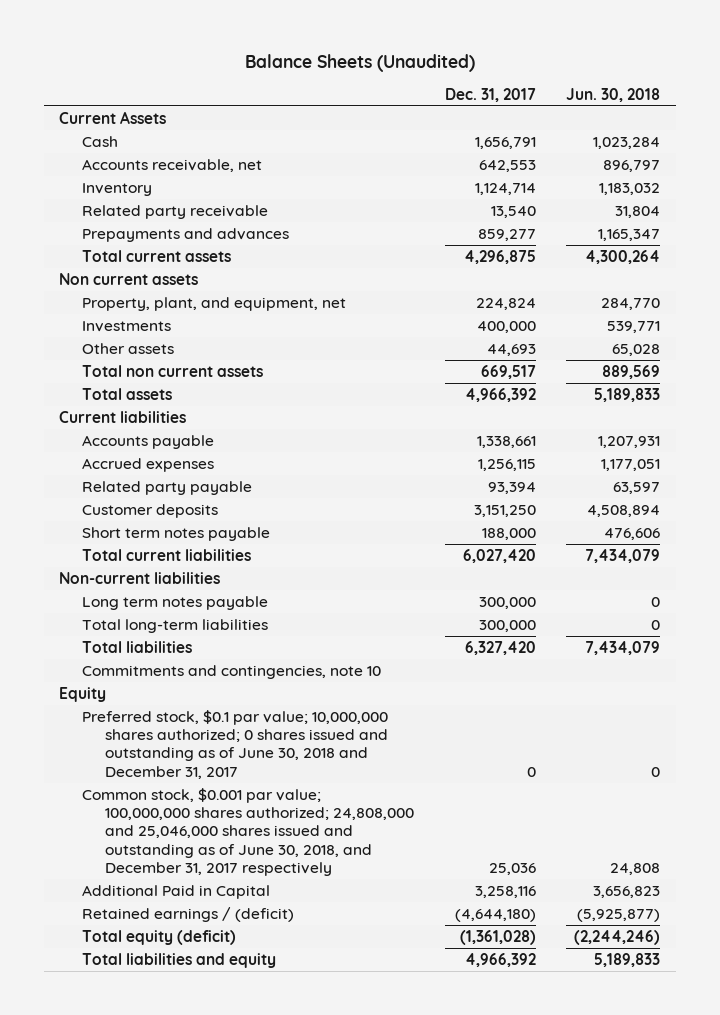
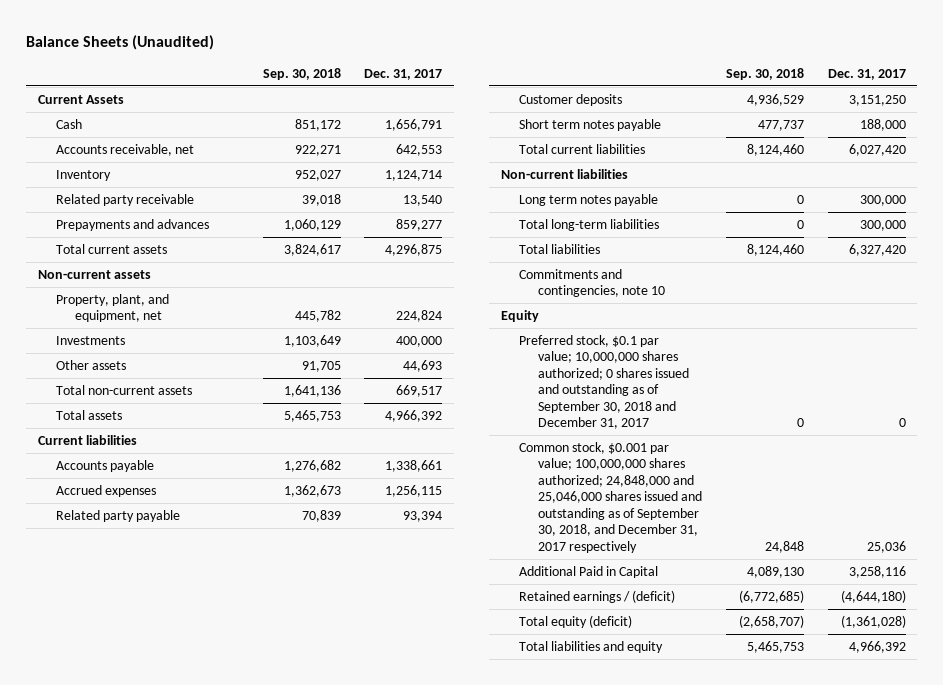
[566,87,661,102] Jun. 30, 2018 -> none
none -> [262,67,341,80] Sep. 30, 2018
[59,272,199,285] Non current assets -> [37,269,151,279] Non-current assets
[82,364,264,377] Total non current assets -> [56,384,193,395] Total non-current assets
[82,709,389,779] Preferred stock, $0.1 par value; 10,000,000 shares authorized; 0 shares issued and outstanding as of June 30, 2018 and December 31, 2017 -> [519,334,689,430] Preferred stock, $0.1 par value; 10,000,000 shares authorized; 0 shares issued and outstanding as of September 30, 2018 and December 31, 2017
[82,787,414,877] Common stock, $0.001 par value; 100,000,000 shares authorized; 24,808,000 and 25,046,000 shares issued and outstanding as of June 30, 2018, and December 31, 2017 respectively -> [519,441,702,553] Common stock, $0.001 par value; 100,000,000 shares authorized; 24,848,000 and 25,046,000 shares issued and outstanding as of September 30, 2018, and December 31, 2017 respectively

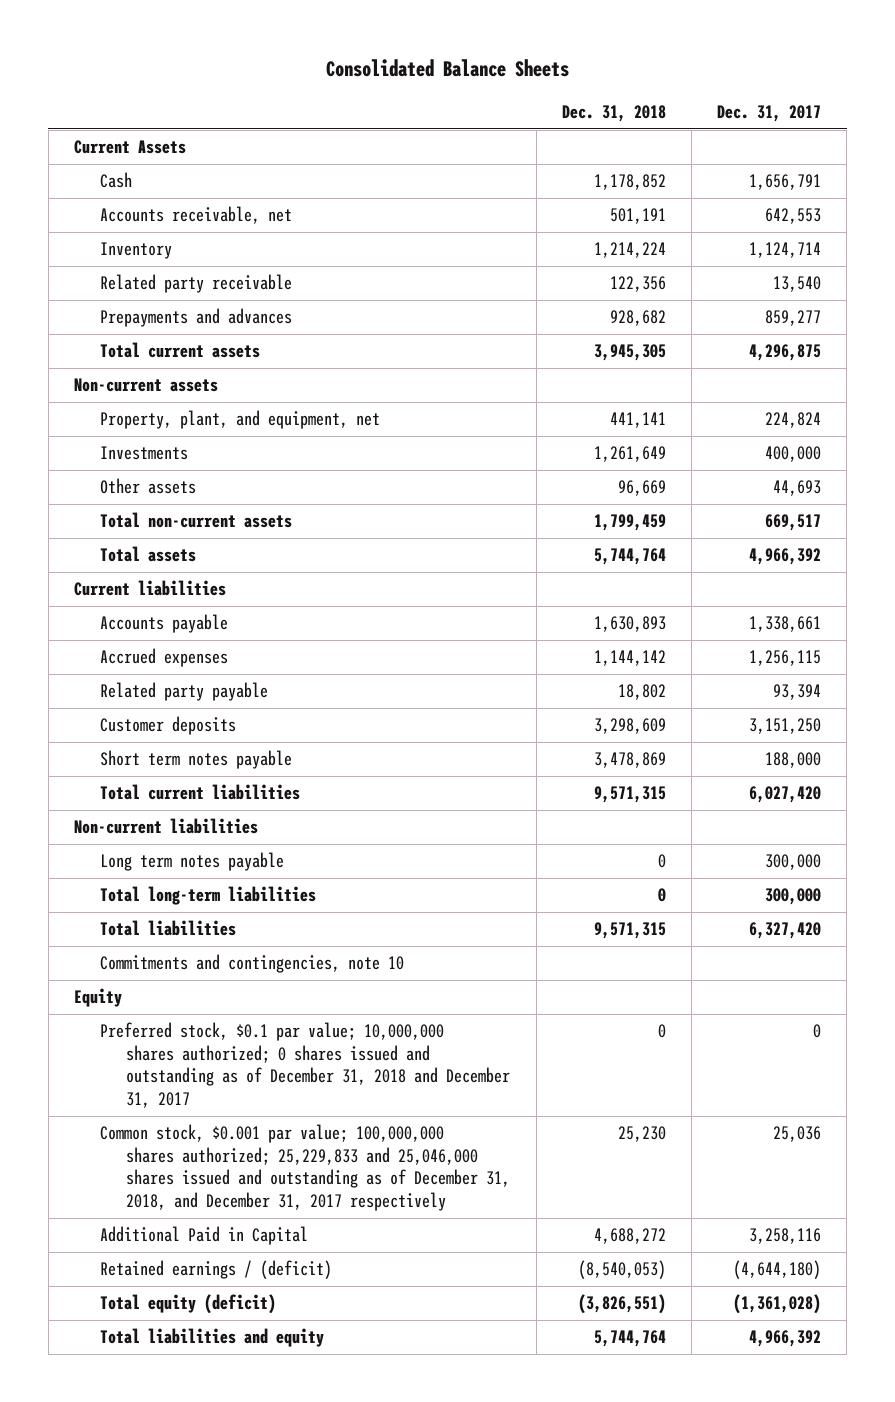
[25,35,214,51] Balance Sheets (Unaudited) -> [325,59,569,78] Consolidated Balance Sheets
[262,67,341,80] Sep. 30, 2018 -> none
none -> [561,104,666,122] Dec. 31, 2018
[519,334,689,430] Preferred stock, $0.1 par value; 10,000,000 shares authorized; 0 shares issued and outstanding as of September 30, 2018 and December 31, 2017 -> [100,1022,511,1108] Preferred stock, $0.1 par value; 10,000,000 shares authorized; 0 shares issued and outstanding as of December 31, 2018 and December 31, 2017
[519,441,702,553] Common stock, $0.001 par value; 100,000,000 shares authorized; 24,848,000 and 25,046,000 shares issued and outstanding as of September 30, 2018, and December 31, 2017 respectively -> [100,1124,511,1211] Common stock, $0.001 par value; 100,000,000 shares authorized; 25,229,833 and 25,046,000 shares issued and outstanding as of December 31, 2018, and December 31, 2017 respectively

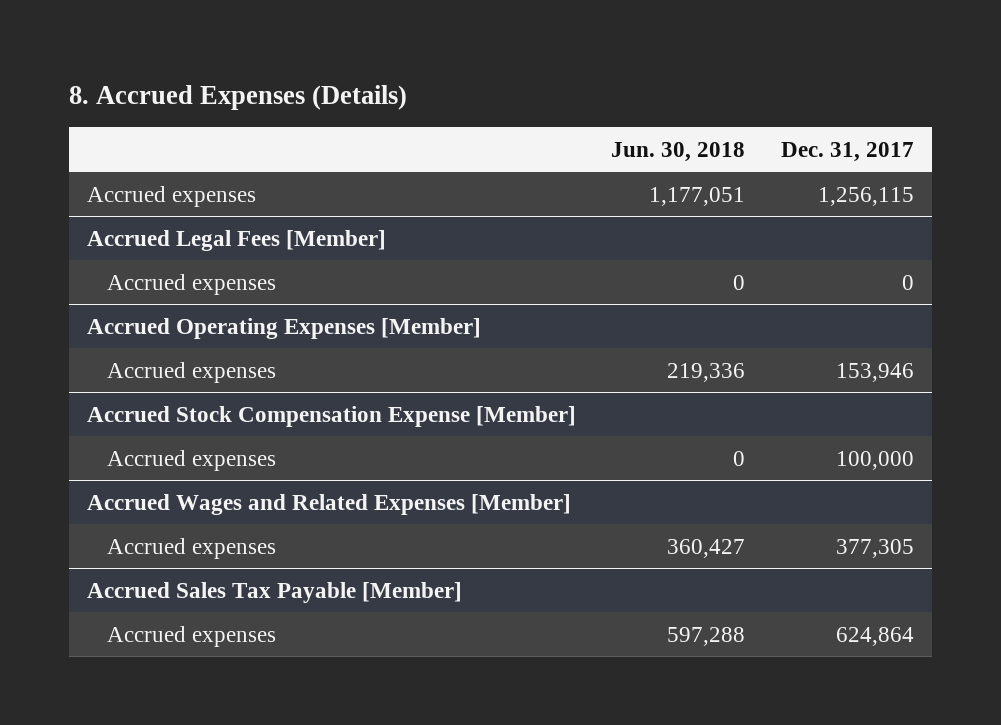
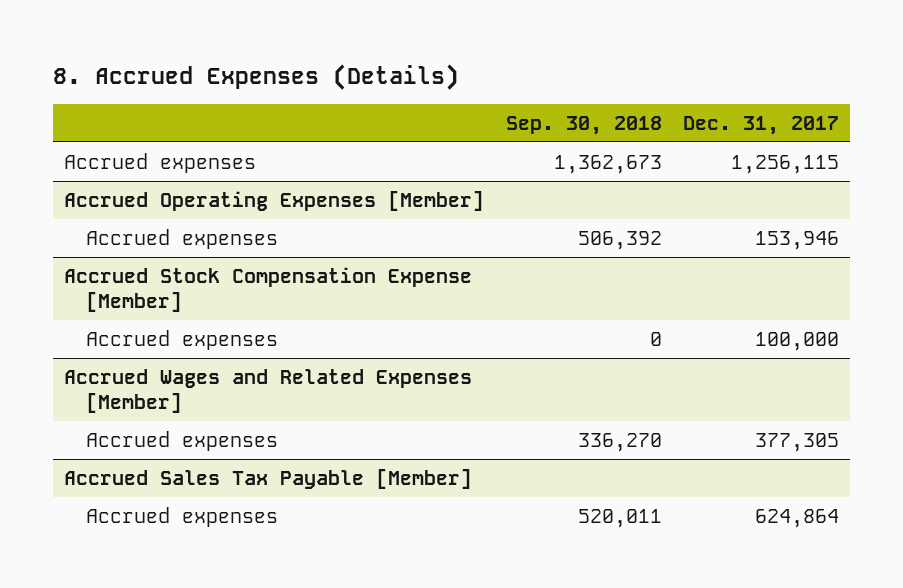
[611,141,746,162] Jun. 30, 2018 -> none
none -> [505,115,662,135] Sep. 30, 2018
[86,229,386,251] Accrued Legal Fees [Member] -> none
[106,273,276,295] Accrued expenses -> none

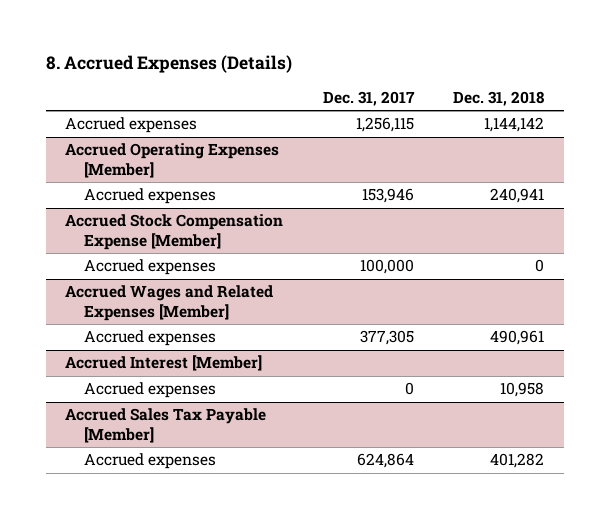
[505,115,662,135] Sep. 30, 2018 -> none
none -> [452,91,544,107] Dec. 31, 2018
none -> [65,355,263,372] Accrued Interest [Member]
none -> [84,382,217,399] Accrued expenses

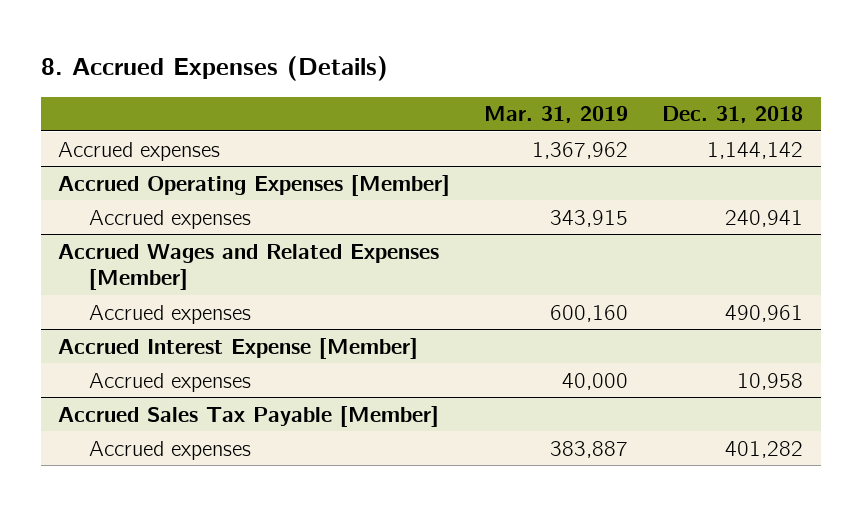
[322,91,415,107] Dec. 31, 2017 -> none
none -> [484,106,629,124] Mar. 31, 2019
[65,214,284,250] Accrued Stock Compensation Expense [Member] -> none
[84,259,217,276] Accrued expenses -> none
[65,355,263,372] Accrued Interest [Member] -> [58,337,419,359] Accrued Interest Expense [Member]

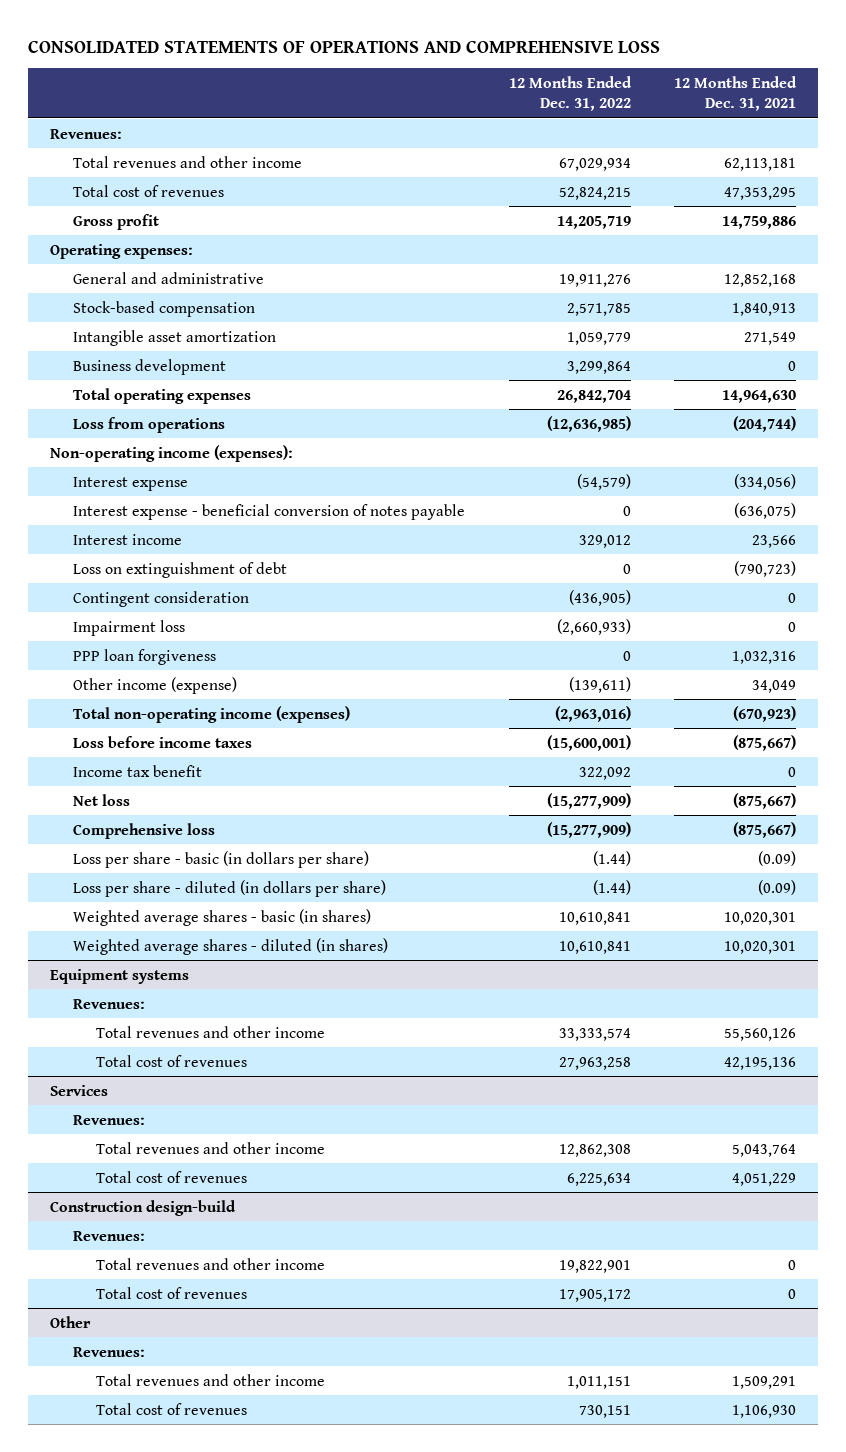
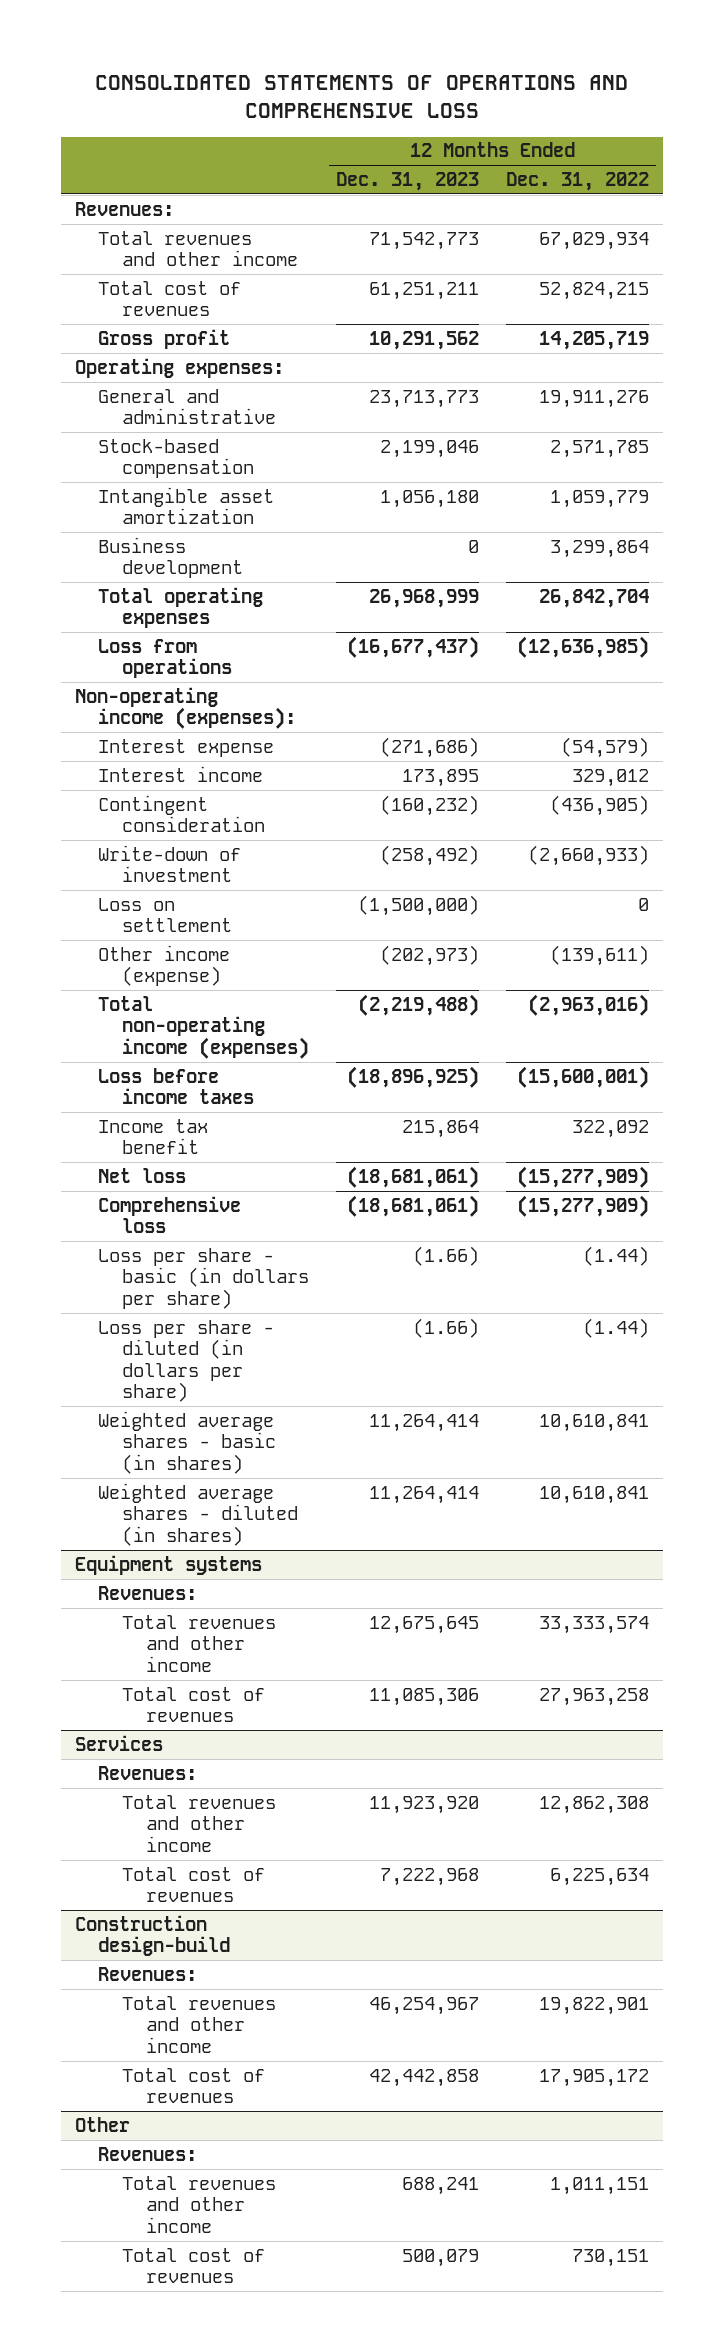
[674,76,798,112] 12 Months Ended Dec. 31, 2021 -> none
none -> [336,171,480,191] Dec. 31, 2023
[72,503,465,520] Interest expense - beneficial conversion of notes payable -> none
[72,561,287,578] Loss on extinguishment of debt -> none
[72,648,216,665] PPP loan forgiveness -> none
[72,619,185,636] Impairment loss -> [98,844,242,883] Write-down of investment
none -> [98,897,233,933] Loss on settlement

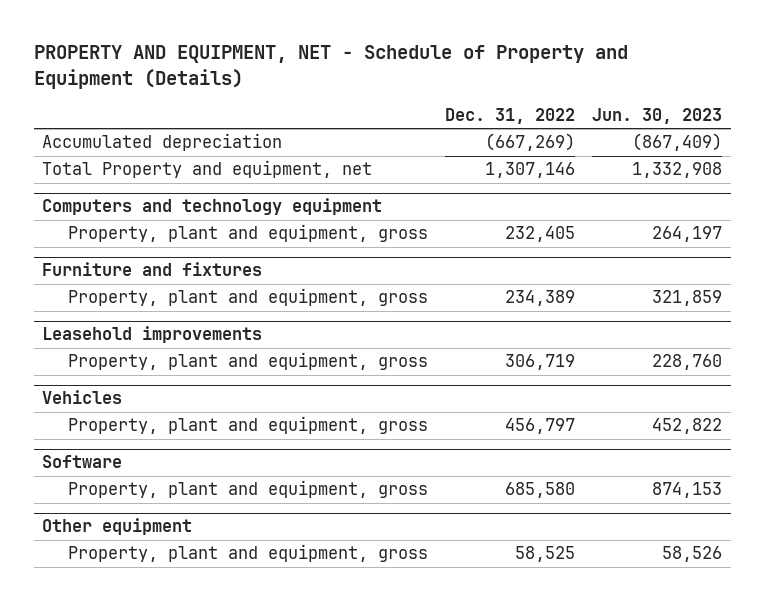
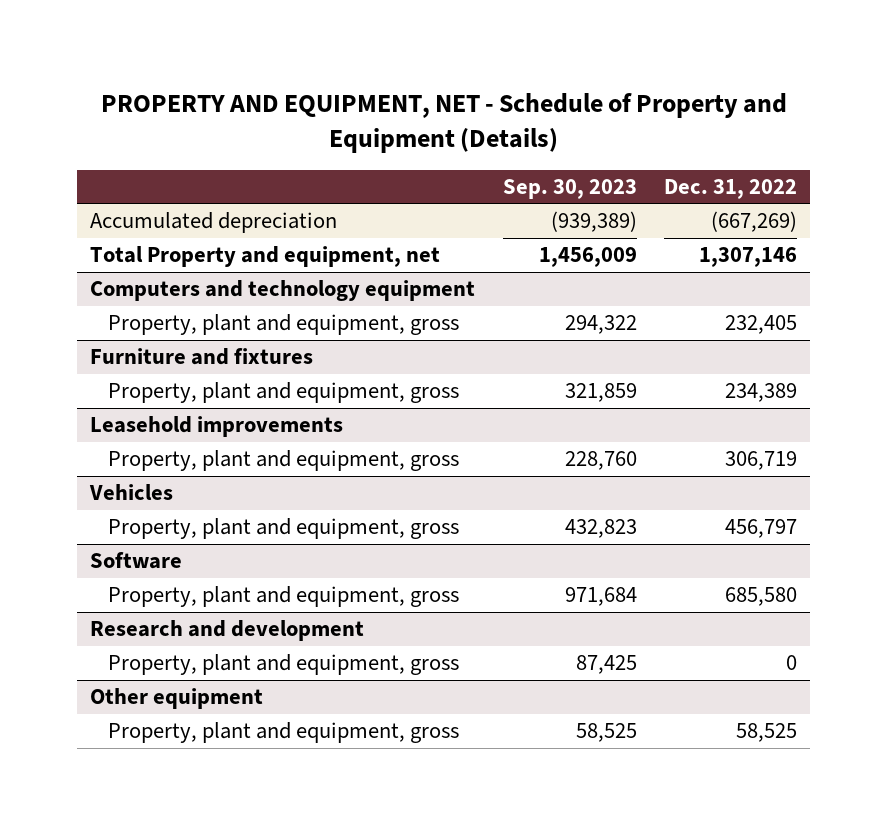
[592,107,723,124] Jun. 30, 2023 -> none
none -> [502,178,637,199] Sep. 30, 2023
none -> [90,620,365,642] Research and development
none -> [107,654,459,676] Property, plant and equipment, gross

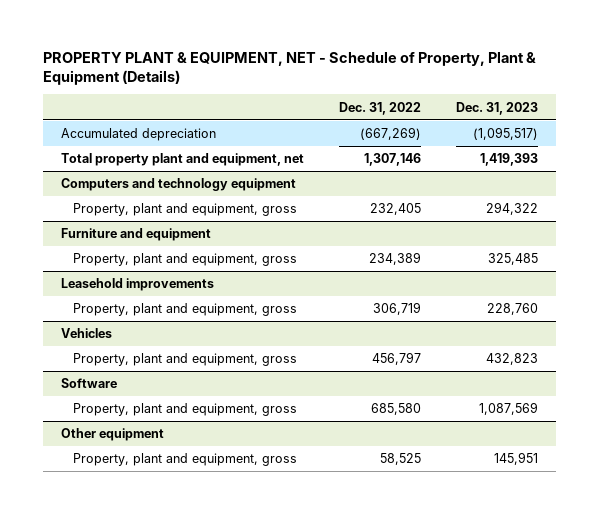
[100,93,787,154] PROPERTY AND EQUIPMENT, NET - Schedule of Property and Equipment (Details) -> [43,51,537,85] PROPERTY PLANT & EQUIPMENT, NET - Schedule of Property, Plant & Equipment (Details)
[502,178,637,199] Sep. 30, 2023 -> none
none -> [456,101,539,115] Dec. 31, 2023
[90,246,441,268] Total Property and equipment, net -> [60,153,304,167] Total property plant and equipment, net
[90,348,314,366] Furniture and fixtures -> [60,228,211,242] Furniture and equipment
[90,620,365,642] Research and development -> none
[107,654,459,676] Property, plant and equipment, gross -> none

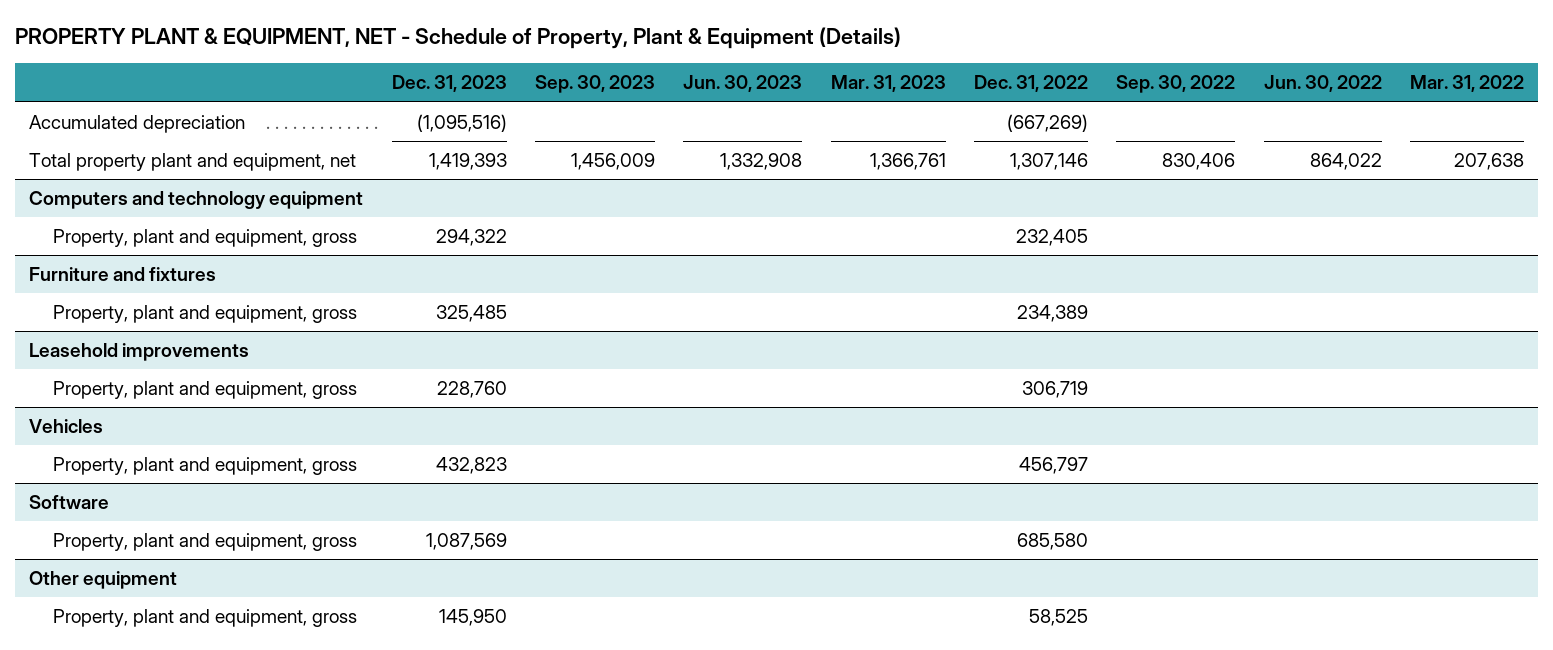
none -> [534,75,655,94] Sep. 30, 2023
none -> [683,75,803,93] Jun. 30, 2023
none -> [830,75,946,93] Mar. 31, 2023
none -> [1116,75,1236,94] Sep. 30, 2022
none -> [1263,75,1382,93] Jun. 30, 2022
none -> [1409,75,1524,93] Mar. 31, 2022
[473,127,539,141] (1,095,517) -> [416,114,507,133] (1,095,516)
[60,228,211,242] Furniture and equipment -> [29,267,217,282] Furniture and fixtures
[494,452,539,466] 145,951 -> [438,609,507,627] 145,950

